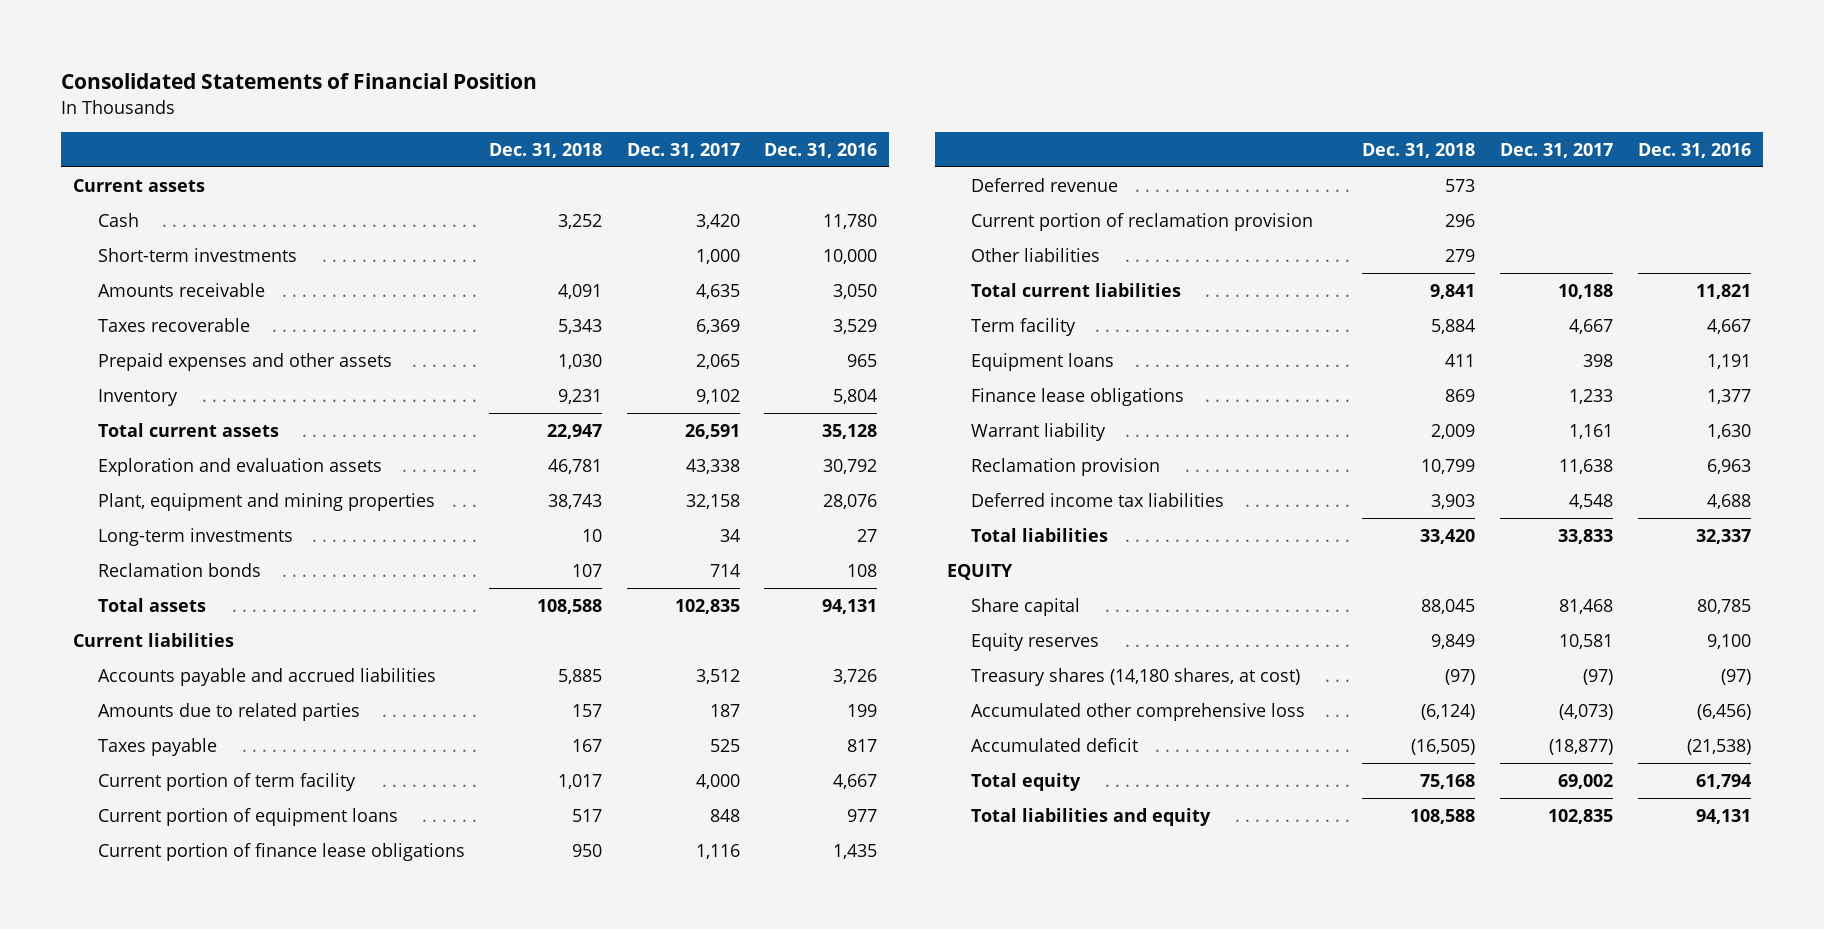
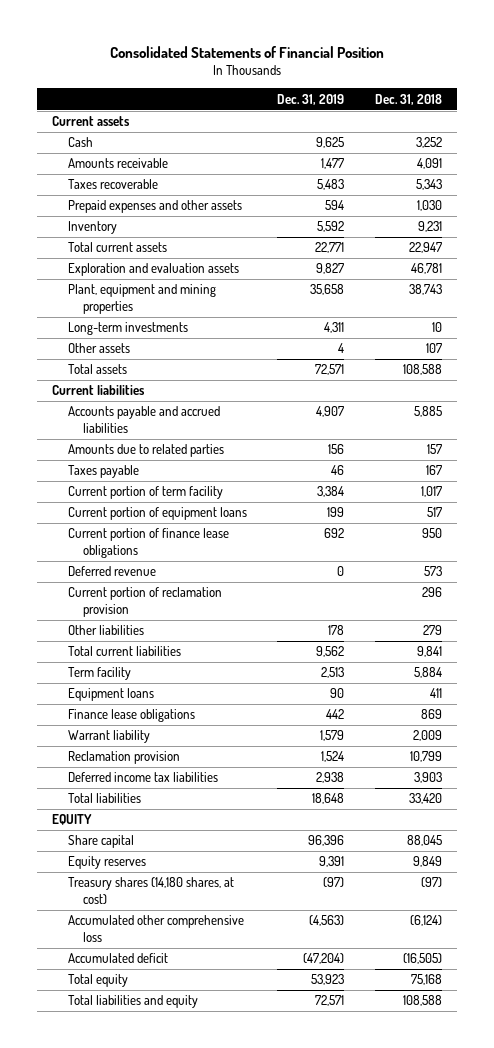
[626,142,740,158] Dec. 31, 2017 -> none
[764,142,878,158] Dec. 31, 2016 -> none
none -> [277,93,345,105] Dec. 31, 2019
[97,248,297,263] Short-term investments -> none
[97,563,261,578] Reclamation bonds -> none
none -> [67,343,130,354] Other assets

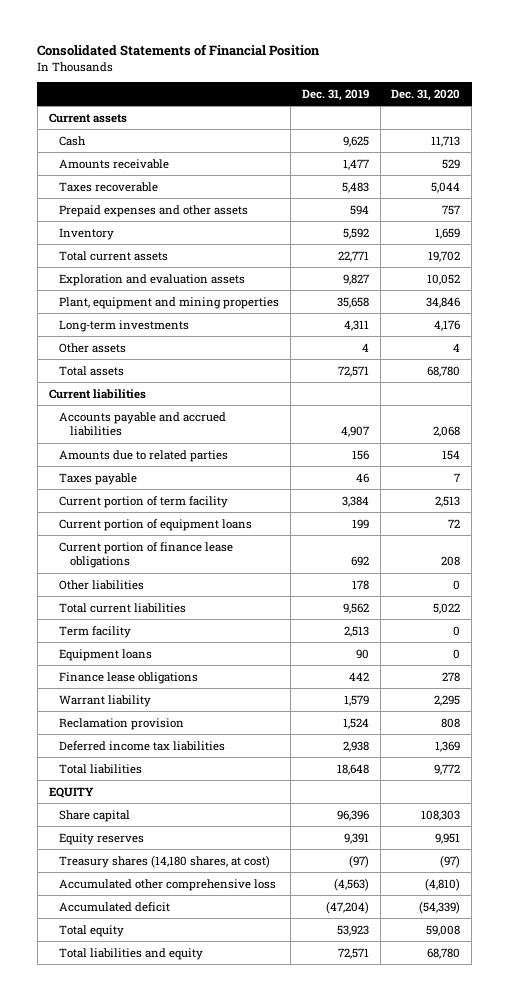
[374,93,442,105] Dec. 31, 2018 -> none
none -> [391,88,461,101] Dec. 31, 2020
[67,566,156,577] Deferred revenue -> none
[67,587,222,618] Current portion of reclamation provision -> none

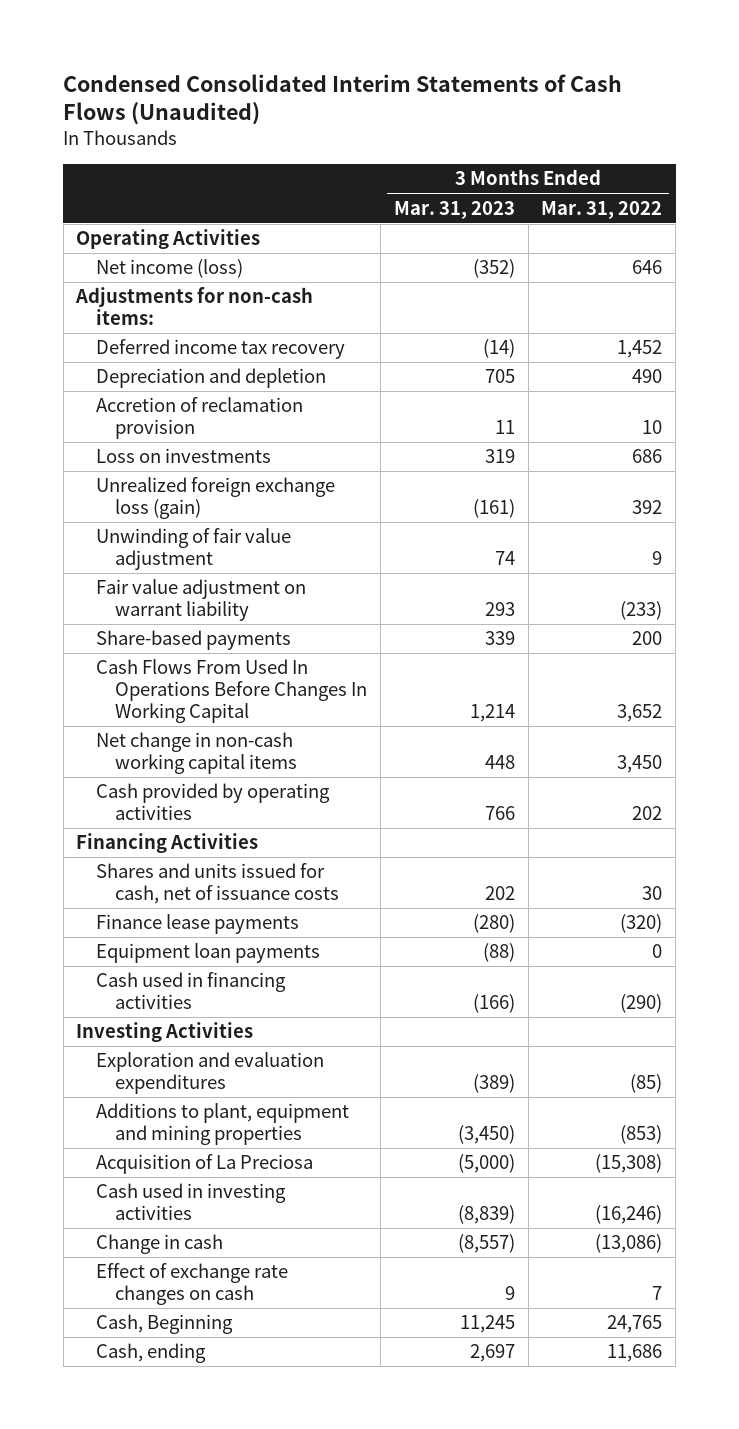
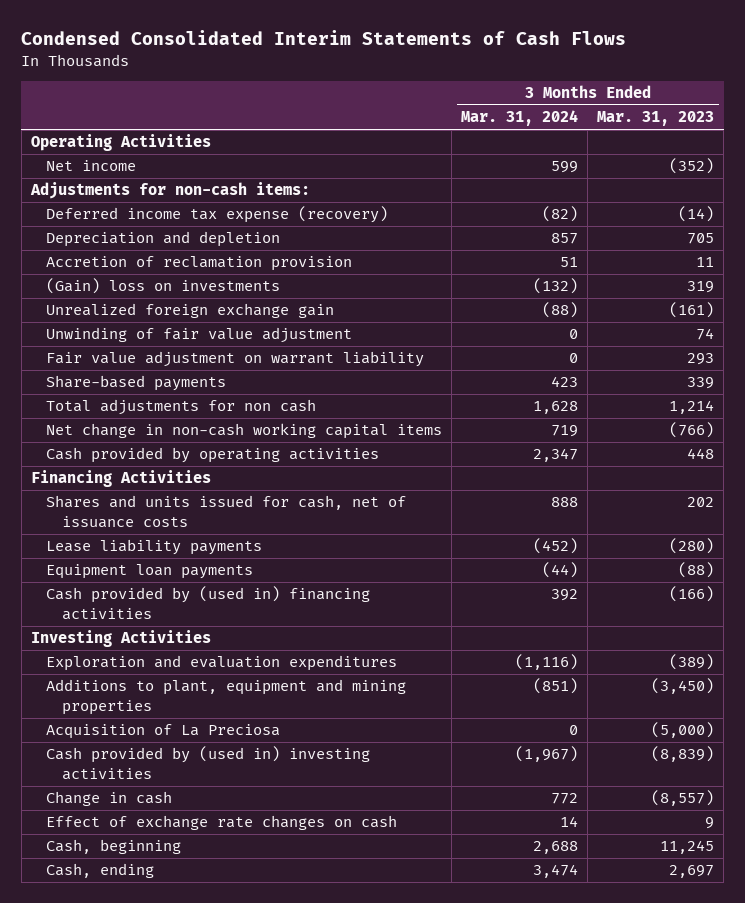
[63,73,623,126] Condensed Consolidated Interim Statements of Cash Flows (Unaudited) -> [21,30,627,46] Condensed Consolidated Interim Statements of Cash Flows
[541,200,663,219] Mar. 31, 2022 -> none
none -> [461,110,579,127] Mar. 31, 2024
[95,259,243,279] Net income (loss) -> [46,160,137,172] Net income
[95,339,345,360] Deferred income tax recovery -> [46,206,389,224] Deferred income tax expense (recovery)
[95,448,271,464] Loss on investments -> [46,278,281,295] (Gain) loss on investments
[95,477,335,520] Unrealized foreign exchange loss (gain) -> [46,303,335,319] Unrealized foreign exchange gain
[95,659,368,724] Cash Flows From Used In Operations Before Changes In Working Capital -> [46,399,317,416] Total adjustments for non cash
[484,755,515,770] 448 -> [669,422,715,439] (766)
[484,806,515,821] 766 -> [687,448,715,460] 448
[95,914,299,935] Finance lease payments -> [46,539,263,556] Lease liability payments
[95,972,286,1010] Cash used in financing activities -> [46,586,371,620] Cash provided by (used in) financing activities
[95,1183,286,1221] Cash used in investing activities -> [46,746,371,780] Cash provided by (used in) investing activities
[95,1314,233,1335] Cash, Beginning -> [46,839,182,855] Cash, beginning

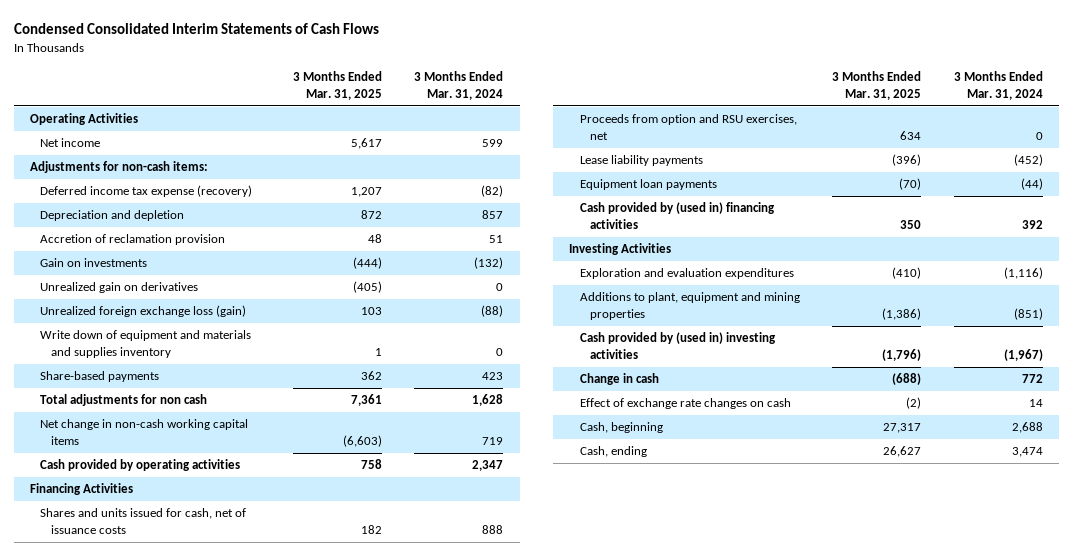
[597,111,715,127] Mar. 31, 2023 -> none
none -> [292,71,382,100] 3 Months Ended Mar. 31, 2025
[46,327,353,344] Unwinding of fair value adjustment -> none
[46,351,425,368] Fair value adjustment on warrant liability -> none
[46,278,281,295] (Gain) loss on investments -> [40,258,148,268] Gain on investments
none -> [40,282,199,294] Unrealized gain on derivatives
[46,303,335,319] Unrealized foreign exchange gain -> [40,305,247,318] Unrealized foreign exchange loss (gain)
none -> [40,330,252,358] Write down of equipment and materials and supplies inventory
none -> [579,114,797,140] Proceeds from option and RSU exercises, net
[46,724,281,740] Acquisition of La Preciosa -> none

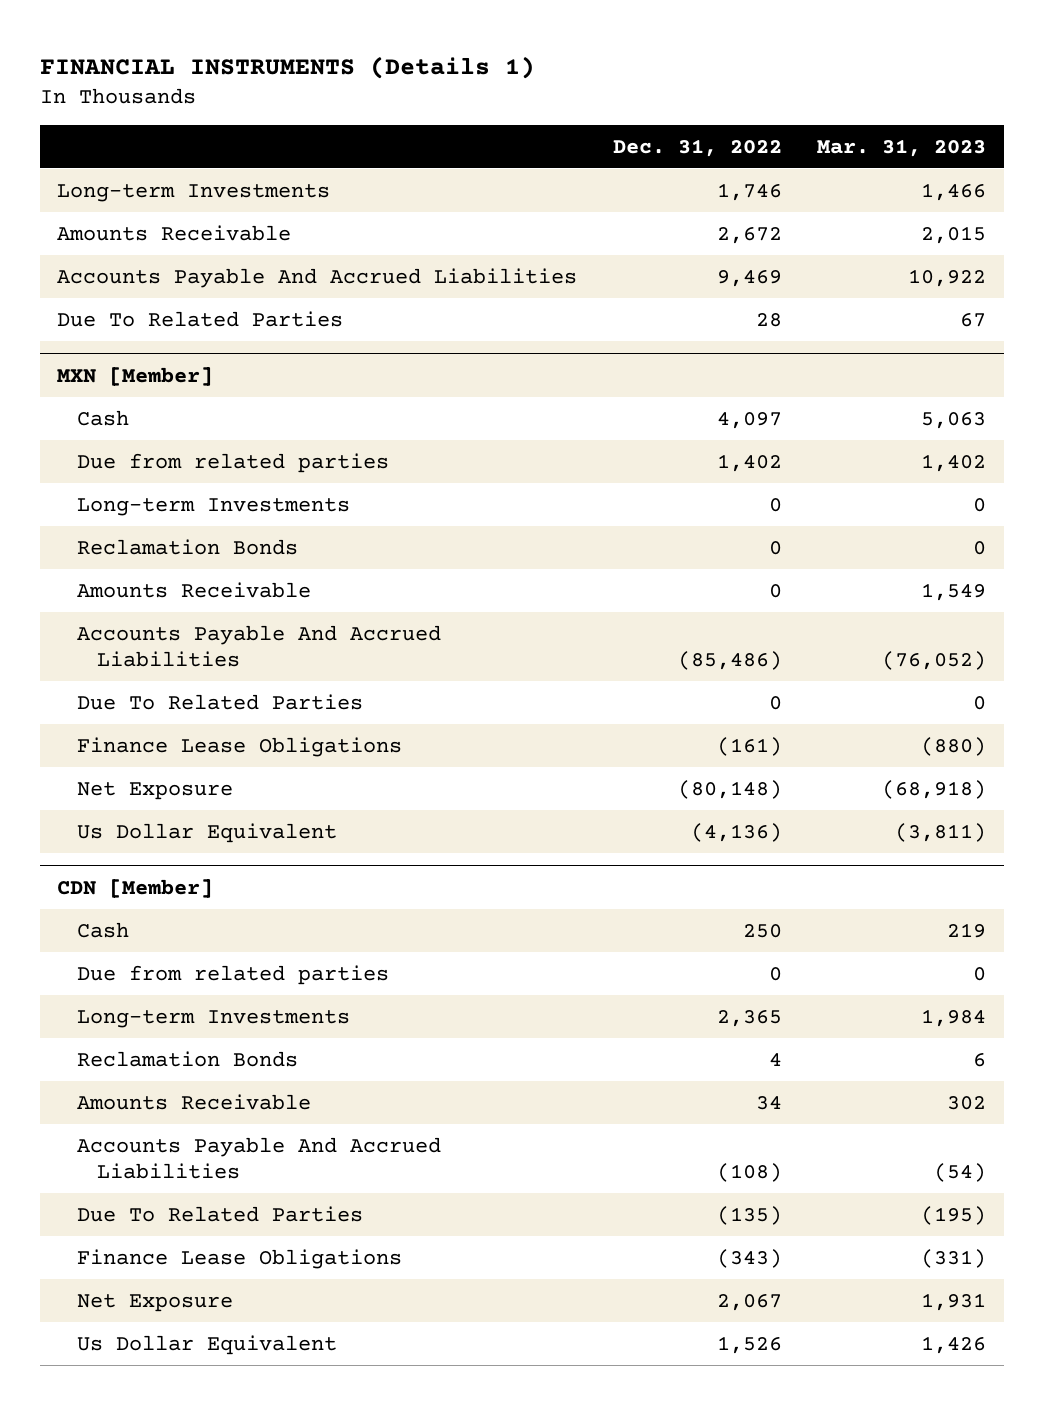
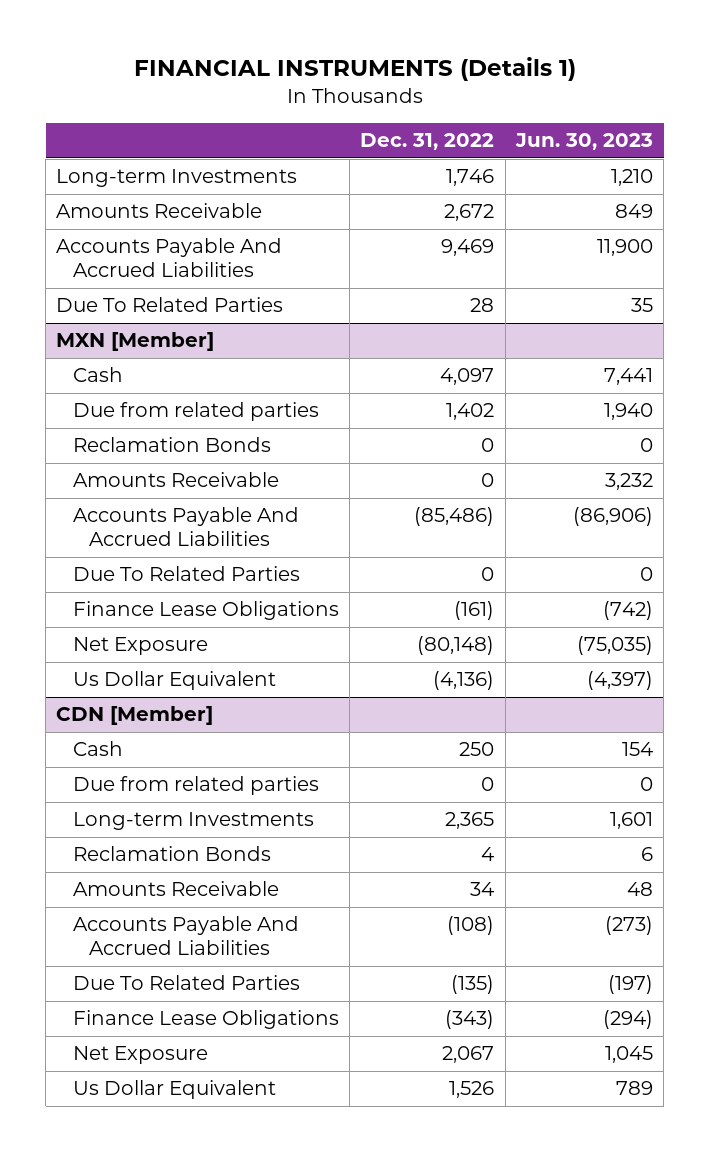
[817,138,987,157] Mar. 31, 2023 -> none
none -> [514,133,653,151] Jun. 30, 2023
[77,497,351,516] Long-term Investments -> none

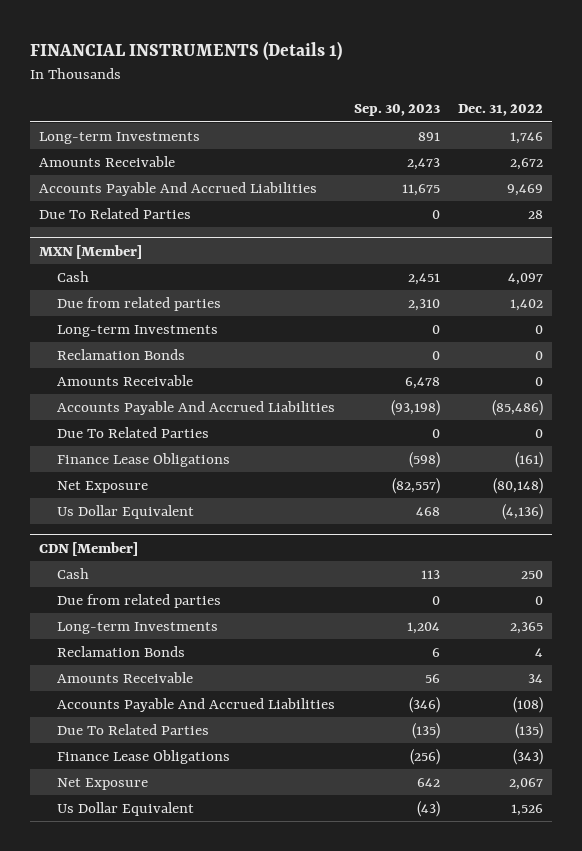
[514,133,653,151] Jun. 30, 2023 -> none
none -> [353,104,440,117] Sep. 30, 2023
none -> [57,324,219,337] Long-term Investments

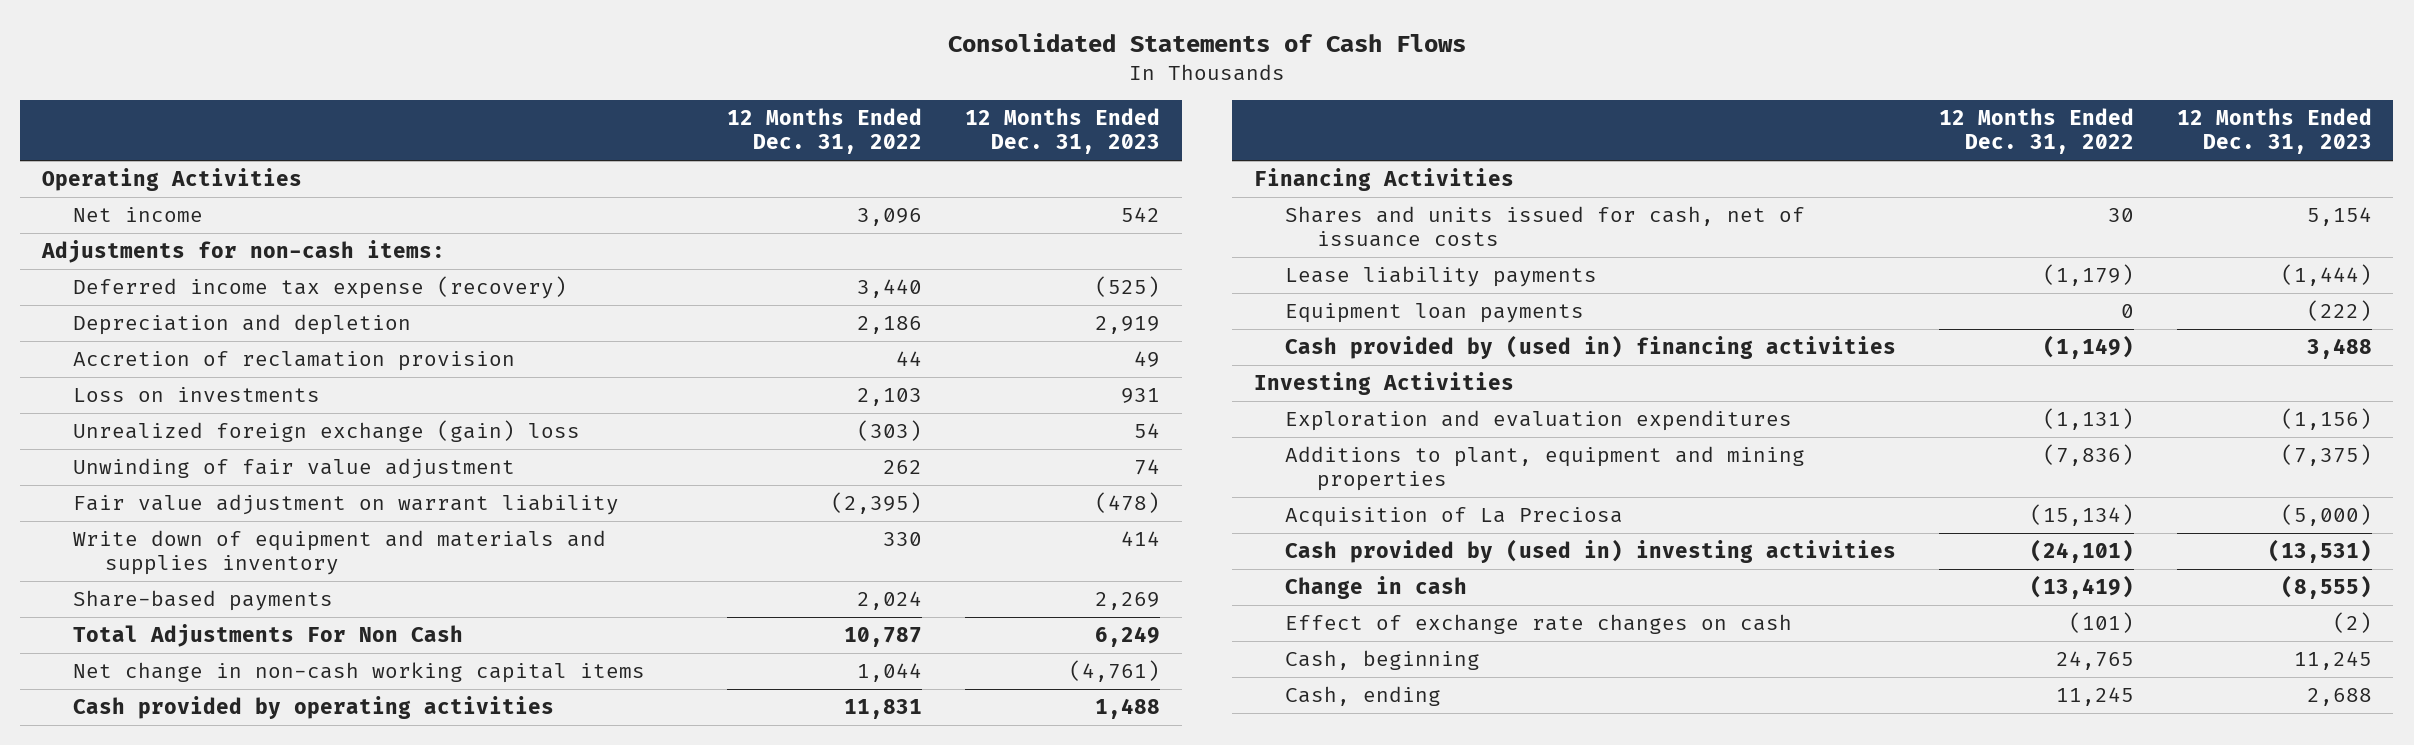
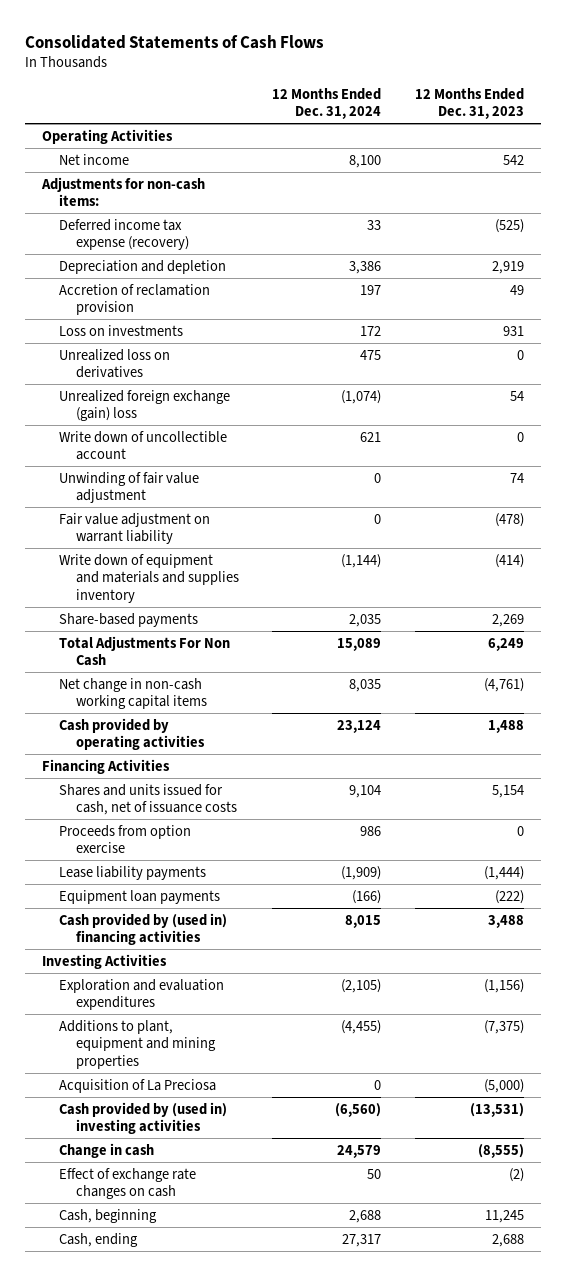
[727,107,923,155] 12 Months Ended Dec. 31, 2022 -> none
none -> [272,87,382,120] 12 Months Ended Dec. 31, 2024
none -> [58,348,170,379] Unrealized loss on derivatives
none -> [58,430,227,461] Write down of uncollectible account
[1121,530,1161,546] 414 -> [494,553,524,568] (414)
none -> [58,824,191,854] Proceeds from option exercise

